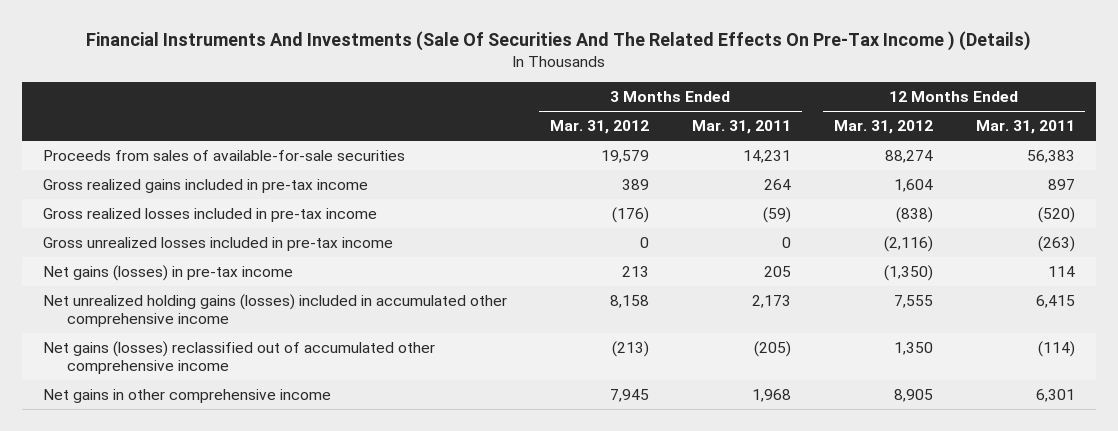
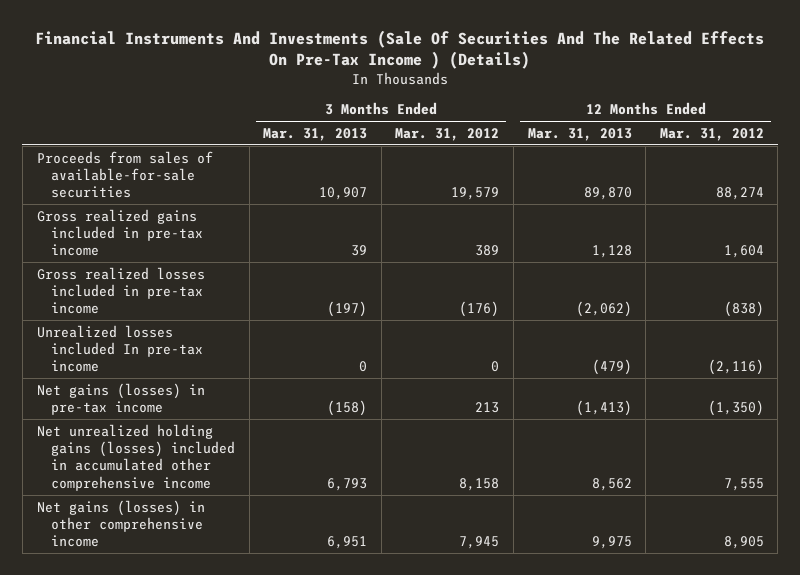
[691,120,791,135] Mar. 31, 2011 -> none
[975,120,1075,135] Mar. 31, 2011 -> none
none -> [263,127,368,141] Mar. 31, 2013
none -> [527,127,632,141] Mar. 31, 2013
[43,237,394,252] Gross unrealized losses included in pre-tax income -> [36,324,203,373] Unrealized losses included In pre-tax income
[43,341,436,374] Net gains (losses) reclassified out of accumulated other comprehensive income -> none
[43,389,332,404] Net gains in other comprehensive income -> [36,499,205,548] Net gains (losses) in other comprehensive income

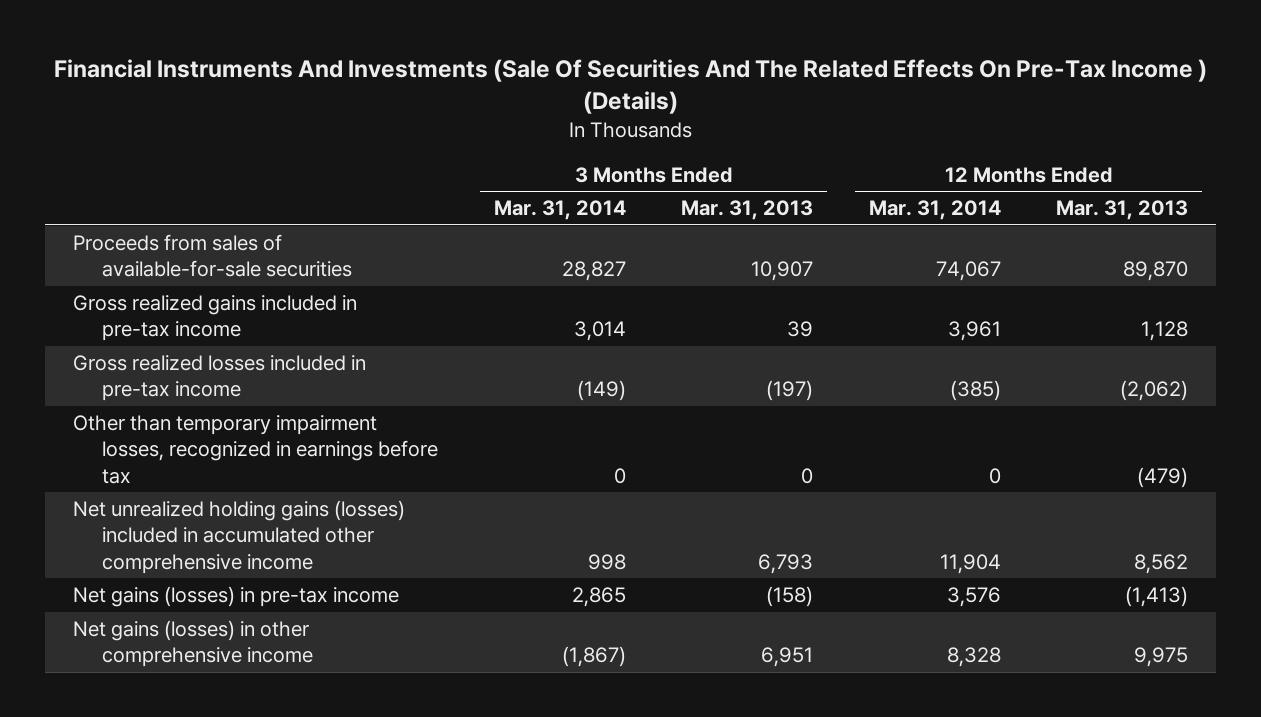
[395,127,500,141] Mar. 31, 2012 -> none
[659,127,764,141] Mar. 31, 2012 -> none
none -> [493,200,626,221] Mar. 31, 2014
none -> [868,200,1001,221] Mar. 31, 2014
[36,324,203,373] Unrealized losses included In pre-tax income -> [73,415,439,484] Other than temporary impairment losses, recognized in earnings before tax
[36,382,205,416] Net gains (losses) in pre-tax income -> [73,586,400,608] Net gains (losses) in pre-tax income

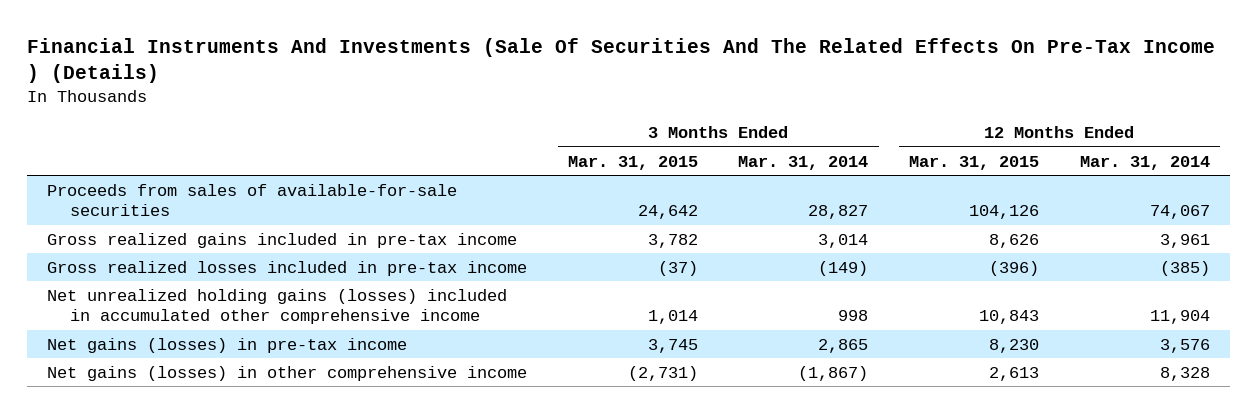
[681,200,814,221] Mar. 31, 2013 -> none
[1056,200,1189,221] Mar. 31, 2013 -> none
none -> [567,155,698,170] Mar. 31, 2015
none -> [909,155,1040,170] Mar. 31, 2015
[73,415,439,484] Other than temporary impairment losses, recognized in earnings before tax -> none

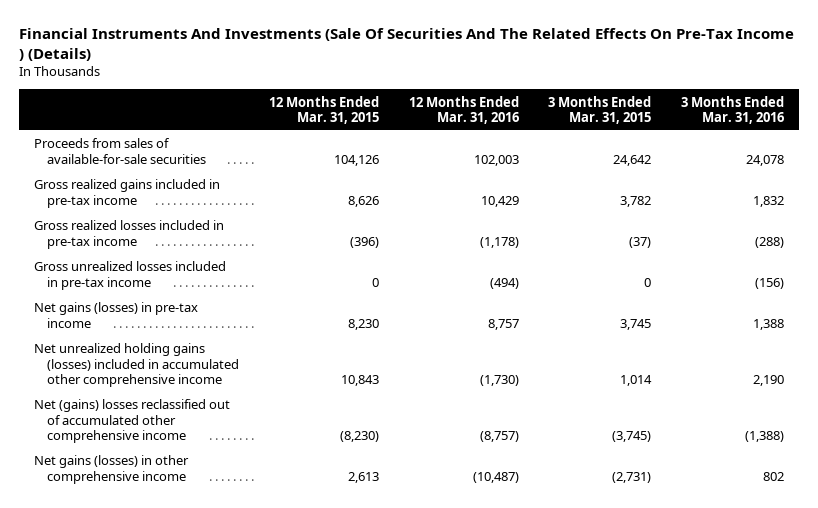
[738,155,869,170] Mar. 31, 2014 -> none
[1079,155,1210,170] Mar. 31, 2014 -> none
none -> [408,95,519,124] 12 Months Ended Mar. 31, 2016
none -> [680,95,784,124] 3 Months Ended Mar. 31, 2016
none -> [33,261,226,290] Gross unrealized losses included in pre-tax income
[47,288,508,324] Net unrealized holding gains (losses) included in accumulated other comprehensive income -> [33,343,240,387] Net unrealized holding gains (losses) included in accumulated other comprehensive income
none -> [33,399,230,443] Net (gains) losses reclassified out of accumulated other comprehensive income

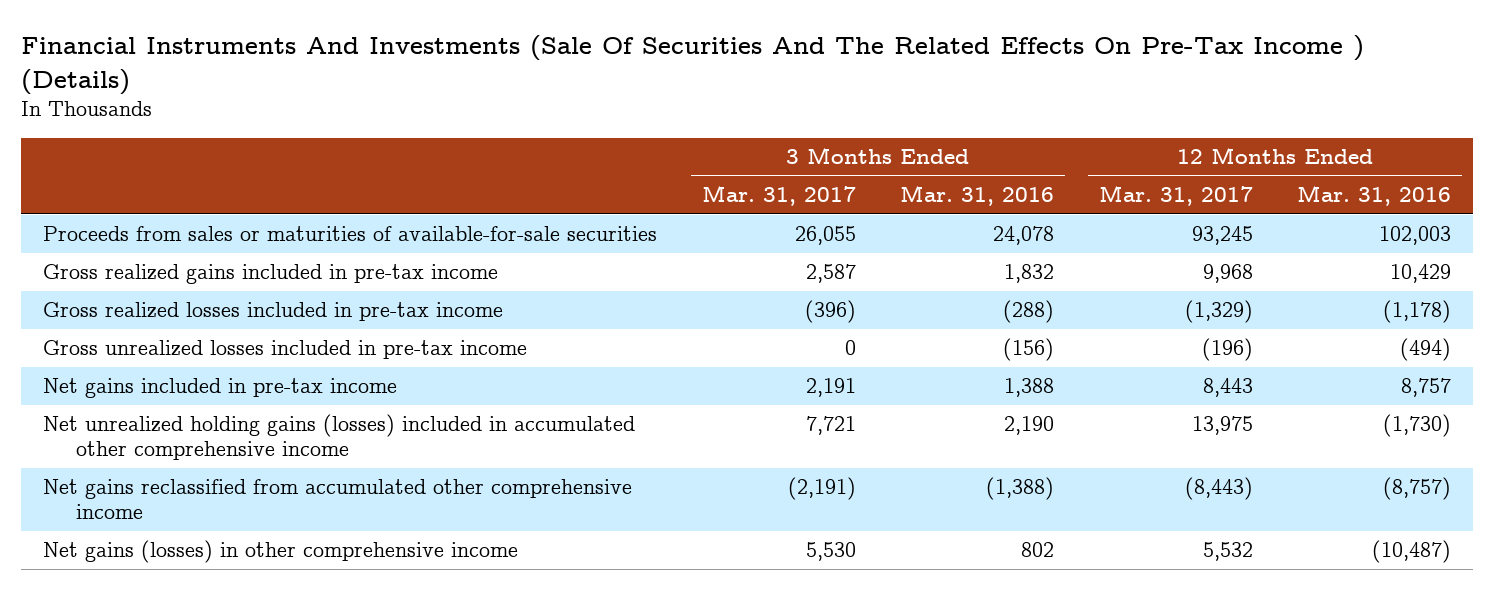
[268,95,379,124] 12 Months Ended Mar. 31, 2015 -> none
[548,95,652,124] 3 Months Ended Mar. 31, 2015 -> none
none -> [701,184,856,206] Mar. 31, 2017
none -> [1098,184,1253,206] Mar. 31, 2017
[33,138,207,164] Proceeds from sales of available-for-sale securities -> [43,226,658,242] Proceeds from sales or maturities of available-for-sale securities
[33,302,198,328] Net gains (losses) in pre-tax income -> [43,378,398,399] Net gains included in pre-tax income
[33,399,230,443] Net (gains) losses reclassified out of accumulated other comprehensive income -> [43,479,633,520] Net gains reclassified from accumulated other comprehensive income

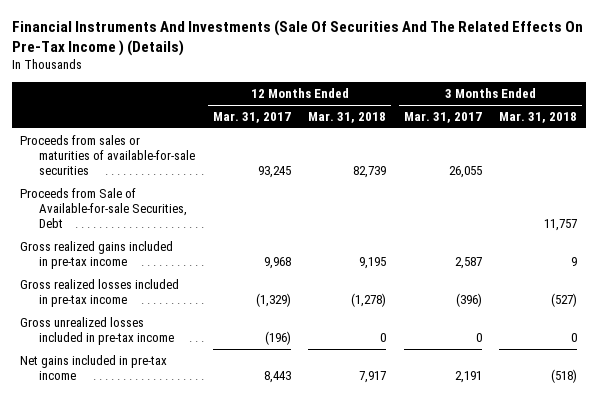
[900,184,1055,206] Mar. 31, 2016 -> none
[1297,184,1452,206] Mar. 31, 2016 -> none
none -> [308,111,387,123] Mar. 31, 2018
none -> [499,111,578,123] Mar. 31, 2018
none -> [20,187,188,229] Proceeds from Sale of Available-for-sale Securities, Debt
[43,414,636,461] Net unrealized holding gains (losses) included in accumulated other comprehensive income -> none
[43,479,633,520] Net gains reclassified from accumulated other comprehensive income -> none
[43,540,519,564] Net gains (losses) in other comprehensive income -> none

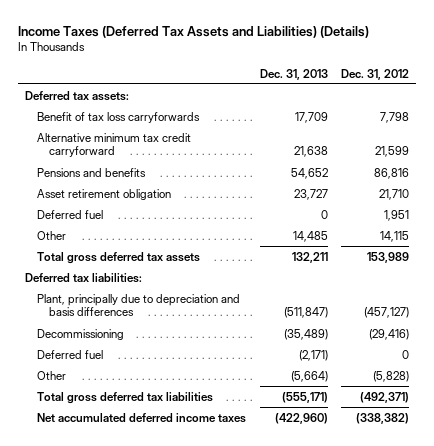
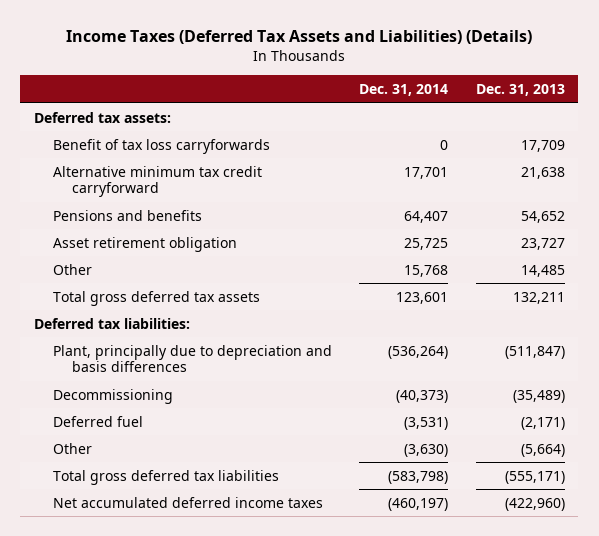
[341,68,410,80] Dec. 31, 2012 -> none
none -> [359,83,449,96] Dec. 31, 2014
[36,209,103,219] Deferred fuel -> none

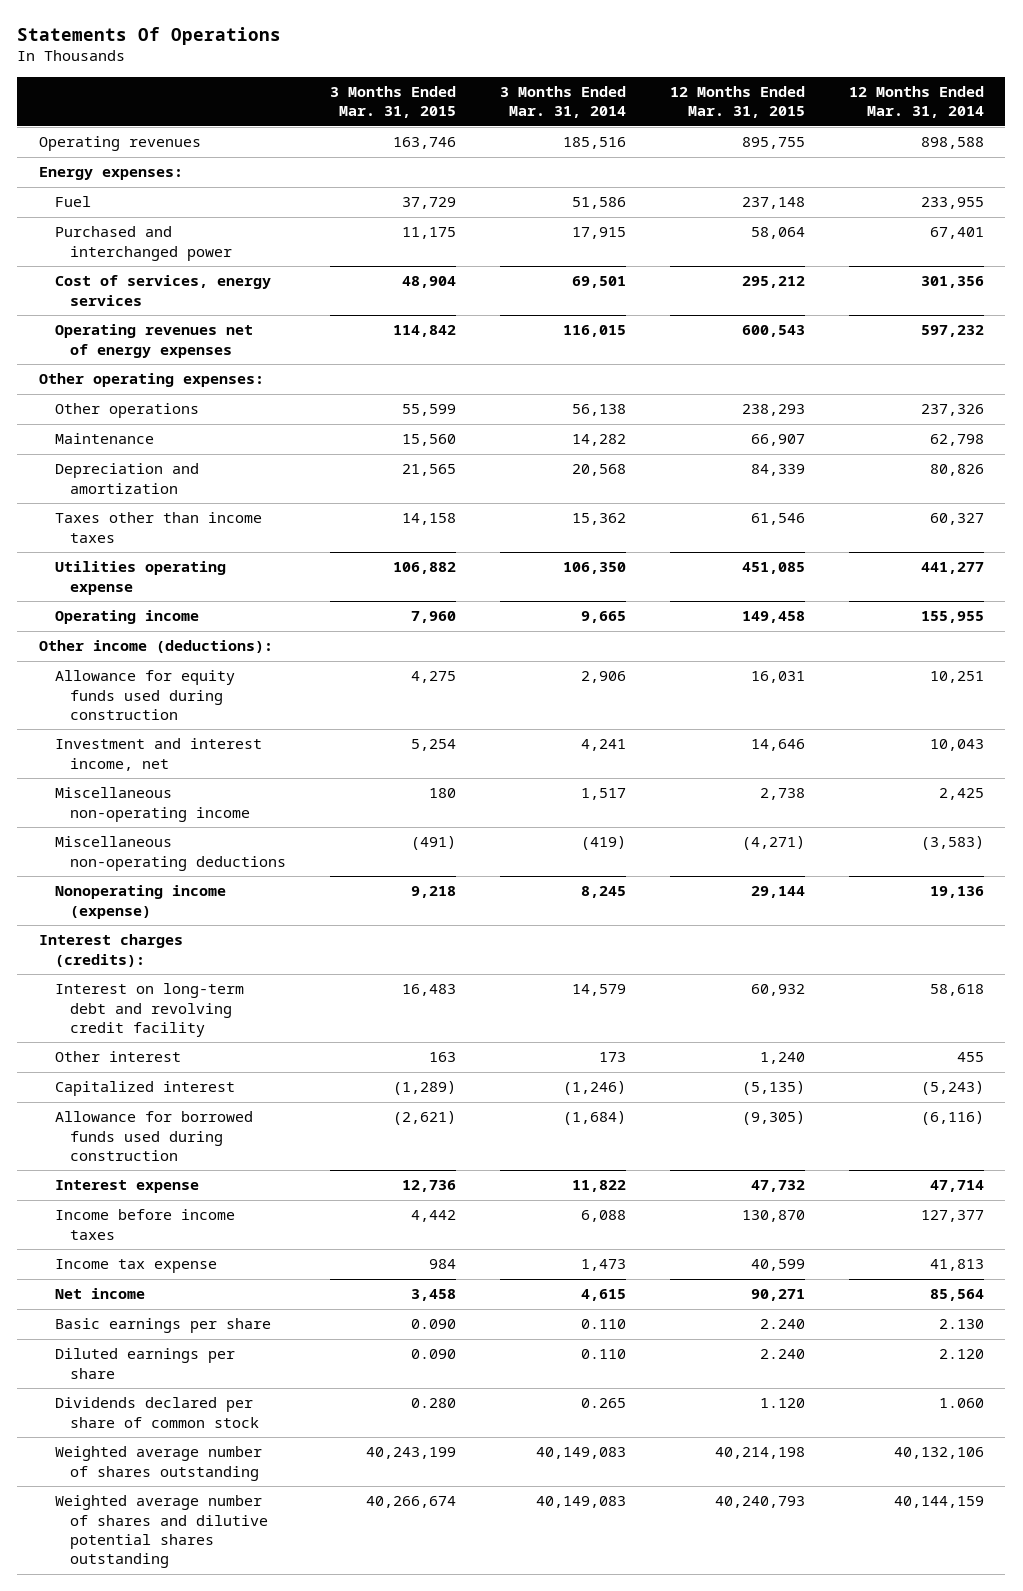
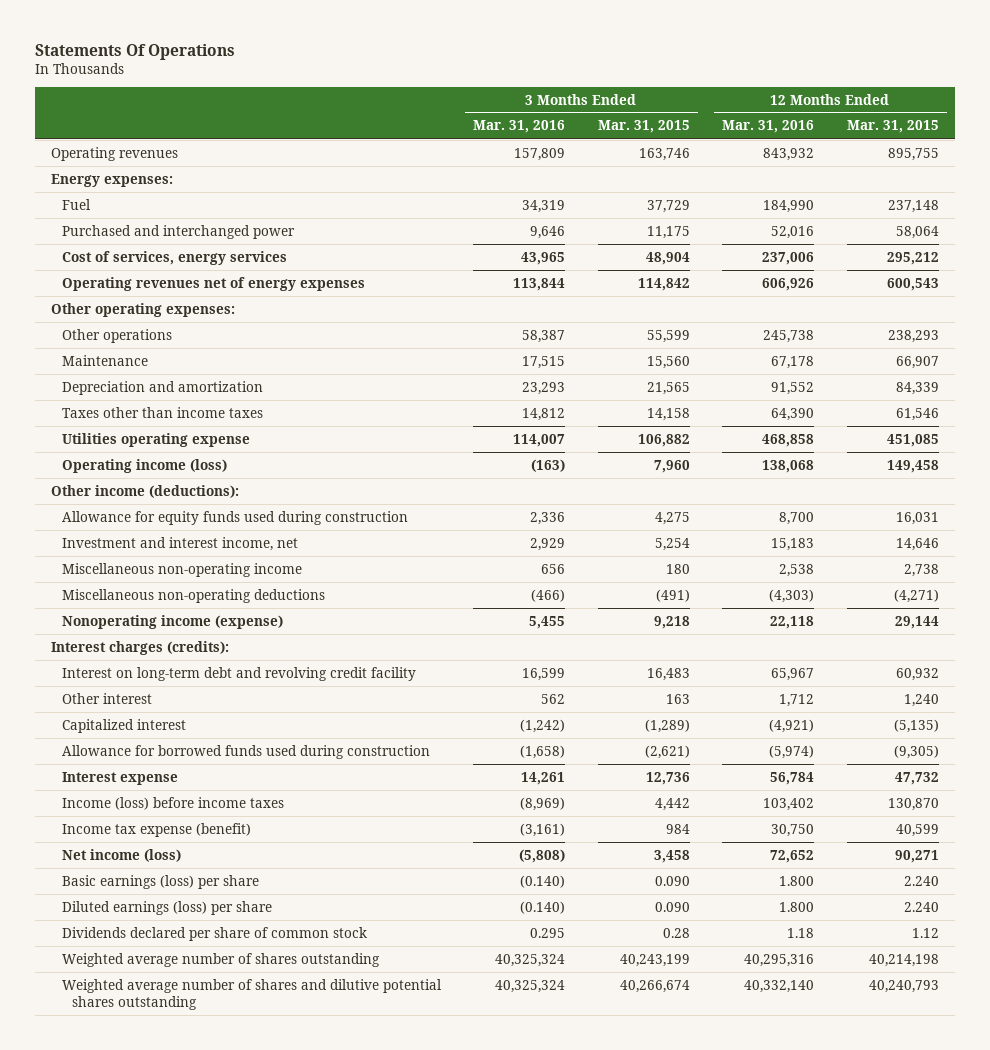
[499,86,626,119] 3 Months Ended Mar. 31, 2014 -> none
[848,86,984,119] 12 Months Ended Mar. 31, 2014 -> none
none -> [473,120,566,134] Mar. 31, 2016
none -> [722,120,815,134] Mar. 31, 2016
[54,610,199,625] Operating income -> [61,458,227,473] Operating income (loss)
[54,1209,235,1240] Income before income taxes -> [61,796,284,810] Income (loss) before income taxes
[54,1259,217,1274] Income tax expense -> [61,822,251,837] Income tax expense (benefit)
[54,1288,145,1300] Net income -> [61,848,181,862] Net income (loss)
[54,1318,271,1334] Basic earnings per share -> [61,874,259,889] Basic earnings (loss) per share
[54,1348,235,1379] Diluted earnings per share -> [61,900,272,915] Diluted earnings (loss) per share
[411,1398,457,1409] 0.280 -> [662,927,690,938] 0.28
[759,1398,805,1409] 1.120 -> [911,927,939,938] 1.12

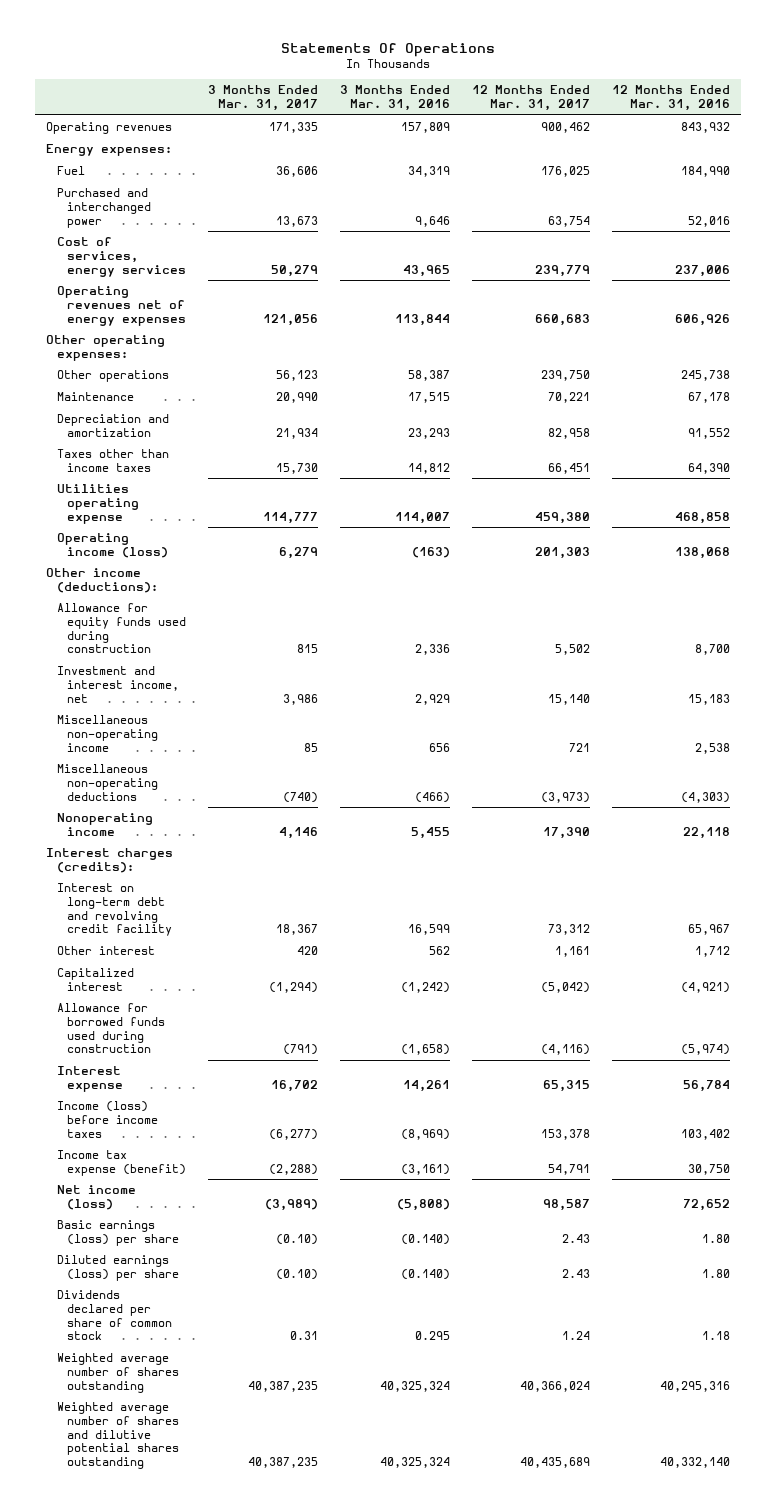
[597,120,690,134] Mar. 31, 2015 -> none
[846,120,939,134] Mar. 31, 2015 -> none
none -> [208,85,319,111] 3 Months Ended Mar. 31, 2017
none -> [471,85,590,111] 12 Months Ended Mar. 31, 2017
[61,614,283,629] Nonoperating income (expense) -> [56,813,153,836] Nonoperating income
[779,875,815,886] 1.800 -> [701,1233,730,1243] 1.80
[779,901,815,912] 1.800 -> [701,1268,730,1278] 1.80

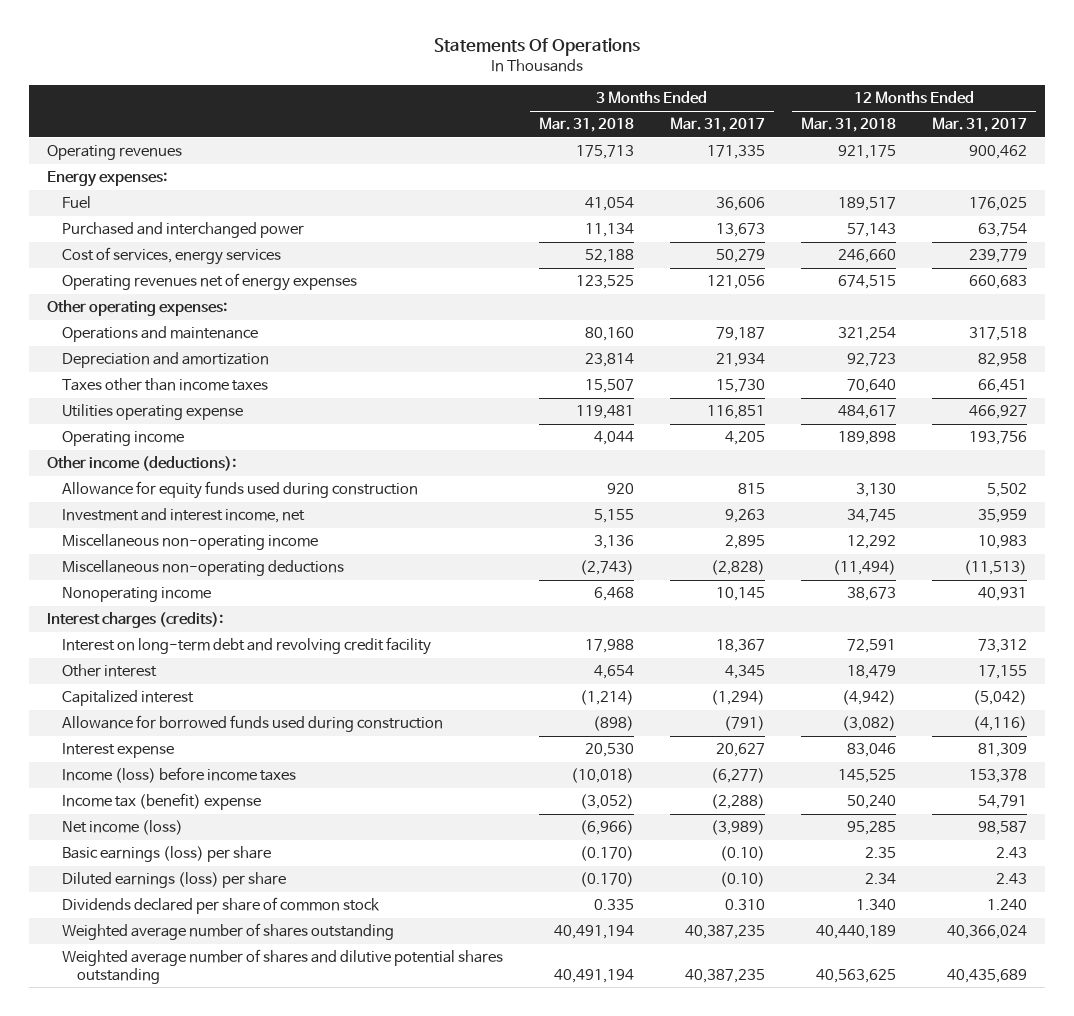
[340,85,451,111] 3 Months Ended Mar. 31, 2016 -> none
[611,85,730,111] 12 Months Ended Mar. 31, 2016 -> none
none -> [538,117,634,133] Mar. 31, 2018
none -> [801,117,897,133] Mar. 31, 2018
[56,370,169,383] Other operations -> none
[56,392,134,402] Maintenance -> none
none -> [61,326,258,343] Operations and maintenance
[263,511,319,524] 114,777 -> [707,405,766,420] 116,851
[534,511,590,524] 459,380 -> [969,405,1028,420] 466,927
[56,533,169,558] Operating income (loss) -> [61,431,184,447] Operating income
[279,546,319,559] 6,279 -> [725,431,766,446] 4,205
[534,546,590,559] 201,303 -> [969,431,1028,446] 193,756
[283,693,319,705] 3,986 -> [725,509,766,524] 9,263
[547,693,590,705] 15,140 -> [978,509,1028,524] 35,959
[304,742,319,752] 85 -> [725,535,766,550] 2,895
[568,742,590,752] 721 -> [978,535,1028,550] 10,983
[283,791,319,803] (740) -> [711,560,766,576] (2,828)
[540,791,590,803] (3,973) -> [964,560,1028,576] (11,513)
[279,826,319,839] 4,146 -> [716,587,766,602] 10,145
[542,826,590,839] 17,390 -> [978,587,1028,602] 40,931
[297,946,319,956] 420 -> [725,665,766,680] 4,345
[554,946,590,958] 1,161 -> [978,665,1028,680] 17,155
[271,1079,319,1092] 16,702 -> [716,743,766,758] 20,627
[542,1079,590,1092] 65,315 -> [978,743,1028,758] 81,309
[56,1150,187,1176] Income tax expense (benefit) -> [61,793,261,811] Income tax (benefit) expense
[290,1331,319,1341] 0.31 -> [725,899,766,911] 0.310
[561,1331,590,1341] 1.24 -> [987,899,1028,911] 1.240

